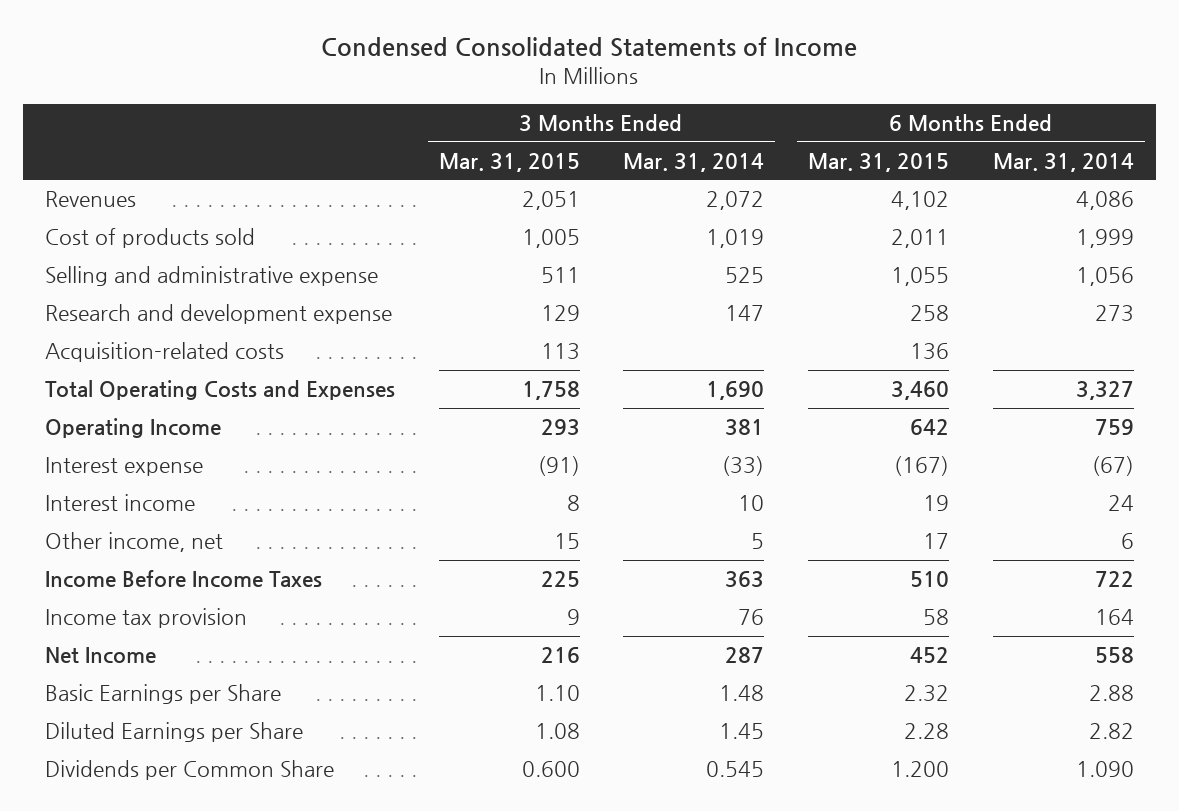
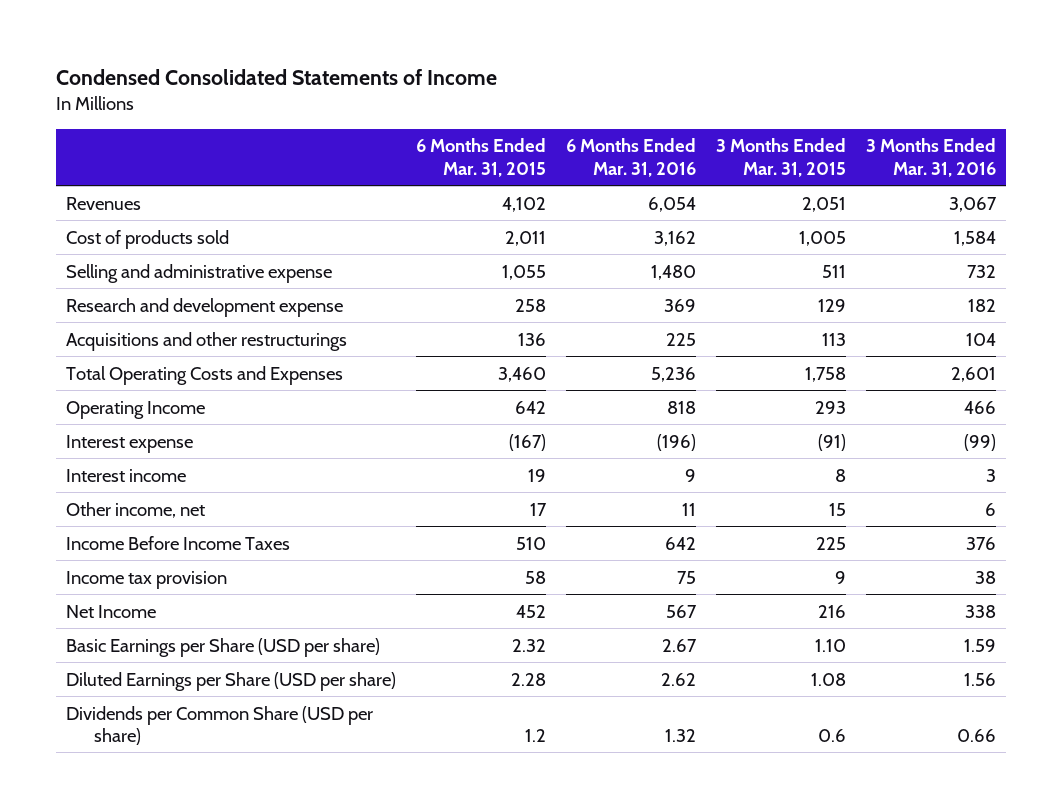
[623,152,765,172] Mar. 31, 2014 -> none
[992,152,1134,172] Mar. 31, 2014 -> none
none -> [565,138,696,177] 6 Months Ended Mar. 31, 2016
none -> [865,138,996,177] 3 Months Ended Mar. 31, 2016
[44,342,284,363] Acquisition-related costs -> [65,331,347,351] Acquisitions and other restructurings
[44,684,281,705] Basic Earnings per Share -> [65,637,380,657] Basic Earnings per Share (USD per share)
[44,722,303,743] Diluted Earnings per Share -> [65,671,396,691] Diluted Earnings per Share (USD per share)
[44,760,334,781] Dividends per Common Share -> [65,705,373,745] Dividends per Common Share (USD per share)
[521,761,580,778] 0.600 -> [817,728,846,742] 0.6
[890,761,949,778] 1.200 -> [524,728,546,742] 1.2

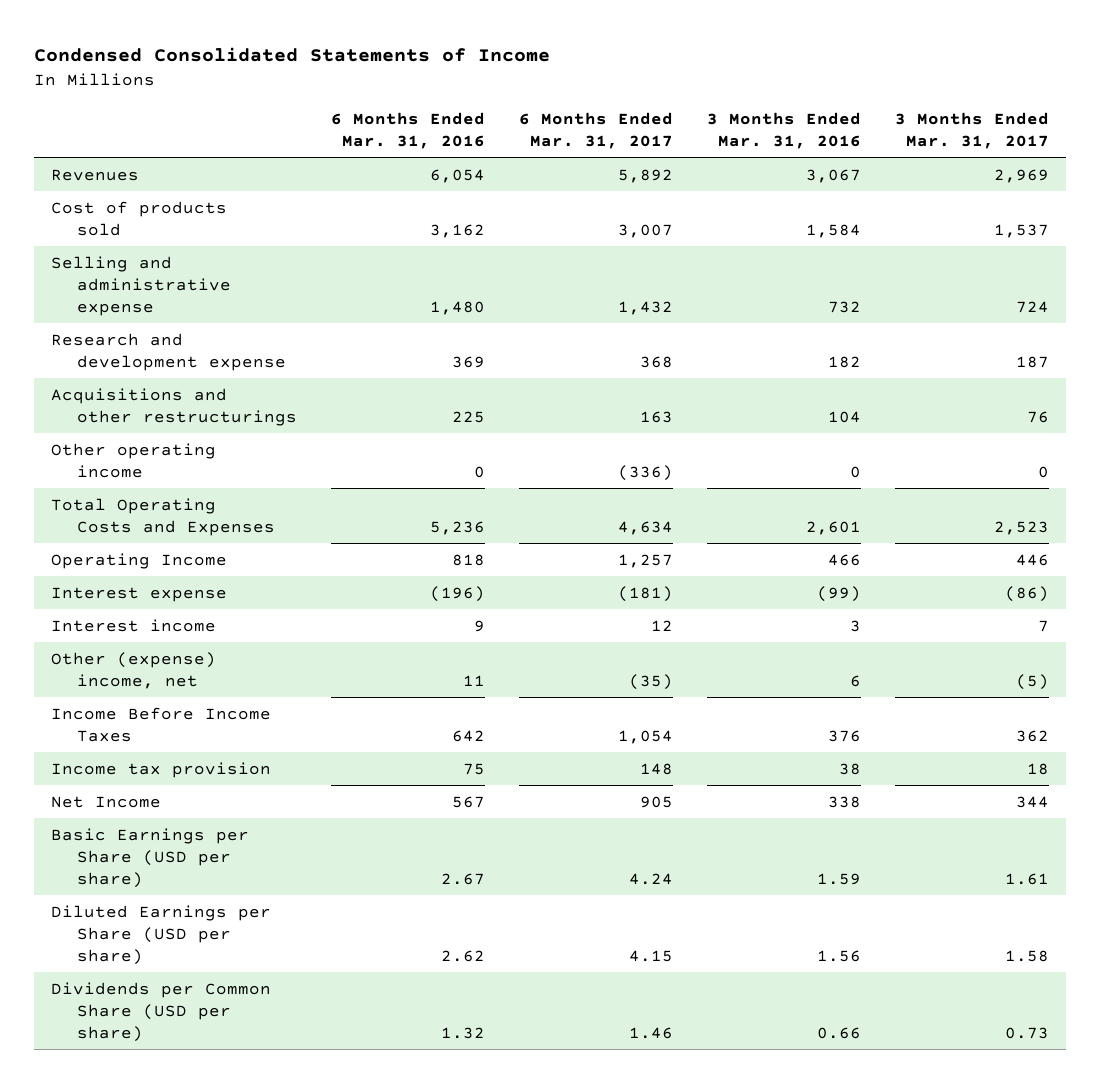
[415,138,546,177] 6 Months Ended Mar. 31, 2015 -> none
[715,138,846,177] 3 Months Ended Mar. 31, 2015 -> none
none -> [518,111,673,149] 6 Months Ended Mar. 31, 2017
none -> [894,111,1049,149] 3 Months Ended Mar. 31, 2017
none -> [51,442,217,478] Other operating income
[65,501,205,518] Other income, net -> [51,651,217,689] Other (expense) income, net

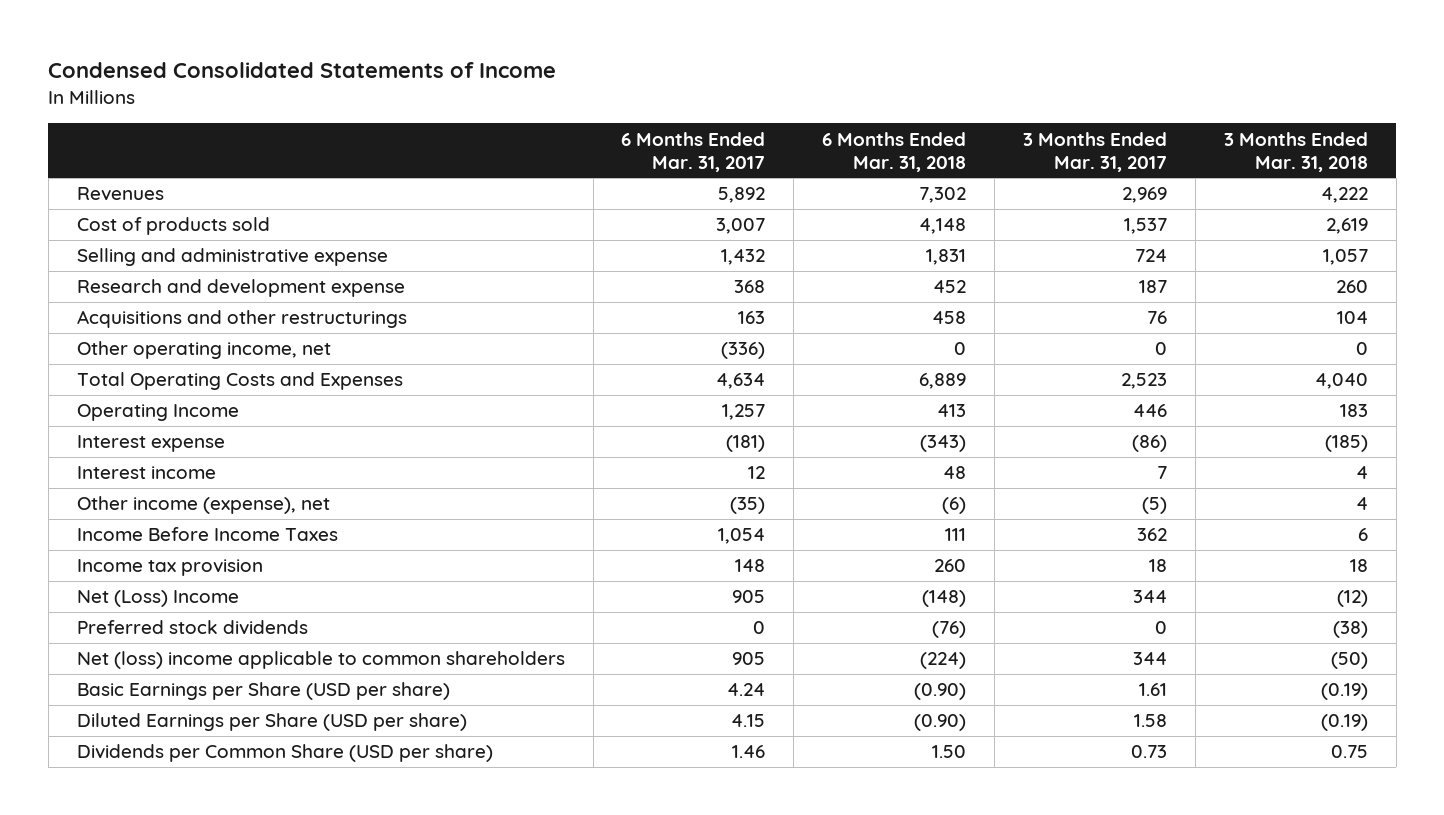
[331,111,486,149] 6 Months Ended Mar. 31, 2016 -> none
[706,111,861,149] 3 Months Ended Mar. 31, 2016 -> none
none -> [822,131,967,172] 6 Months Ended Mar. 31, 2018
none -> [1223,131,1368,172] 3 Months Ended Mar. 31, 2018
[51,442,217,478] Other operating income -> [76,341,331,360] Other operating income, net
[51,651,217,689] Other (expense) income, net -> [76,496,330,515] Other income (expense), net
[51,795,162,808] Net Income -> [76,590,239,608] Net (Loss) Income
none -> [76,620,308,636] Preferred stock dividends
none -> [76,651,565,670] Net (loss) income applicable to common shareholders

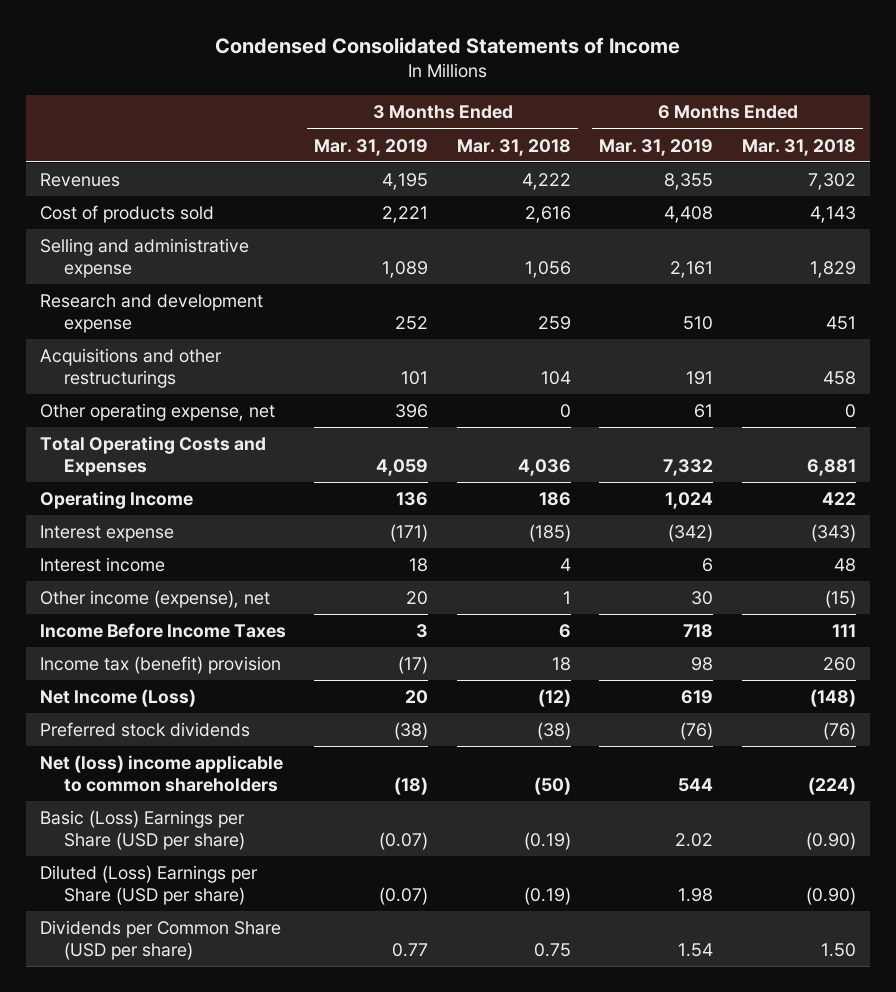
[621,131,766,172] 6 Months Ended Mar. 31, 2017 -> none
[1022,131,1167,172] 3 Months Ended Mar. 31, 2017 -> none
none -> [314,138,429,156] Mar. 31, 2019
none -> [599,138,714,156] Mar. 31, 2019
[919,218,967,235] 4,148 -> [809,206,856,224] 4,143
[1325,218,1368,235] 2,619 -> [524,206,571,224] 2,616
[926,249,967,266] 1,831 -> [809,260,856,278] 1,829
[1322,249,1368,266] 1,057 -> [524,260,571,278] 1,056
[933,280,967,294] 452 -> [825,315,856,330] 451
[1335,280,1368,294] 260 -> [537,315,571,330] 259
[76,341,331,360] Other operating income, net -> [39,403,275,422] Other operating expense, net
[919,373,967,390] 6,889 -> [806,458,856,476] 6,881
[1314,373,1368,390] 4,040 -> [517,458,571,476] 4,036
[937,404,967,418] 413 -> [821,492,856,506] 422
[1339,404,1368,418] 183 -> [538,492,571,507] 186
[942,497,967,515] (6) -> [824,590,856,609] (15)
[1355,497,1368,511] 4 -> [562,591,571,605] 1
[76,559,263,577] Income tax provision -> [39,656,281,675] Income tax (benefit) provision
[76,590,239,608] Net (Loss) Income -> [39,689,196,708] Net Income (Loss)
[76,682,450,701] Basic Earnings per Share (USD per share) -> [39,810,246,850] Basic (Loss) Earnings per Share (USD per share)
[76,713,467,732] Diluted Earnings per Share (USD per share) -> [39,865,258,905] Diluted (Loss) Earnings per Share (USD per share)

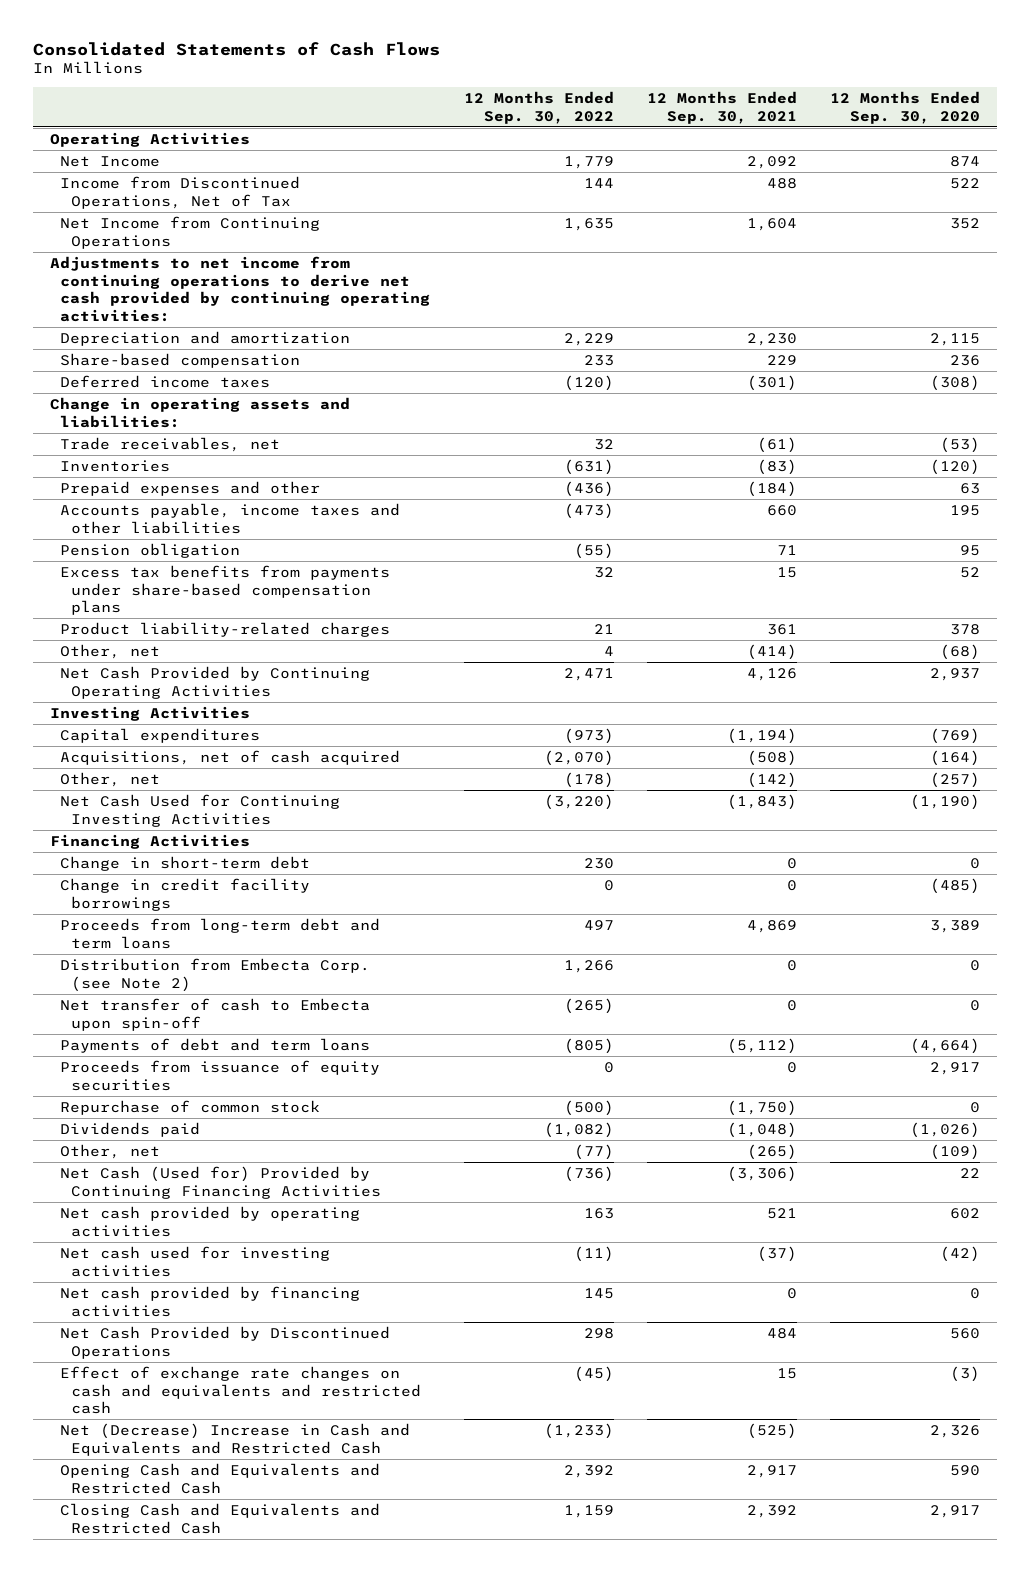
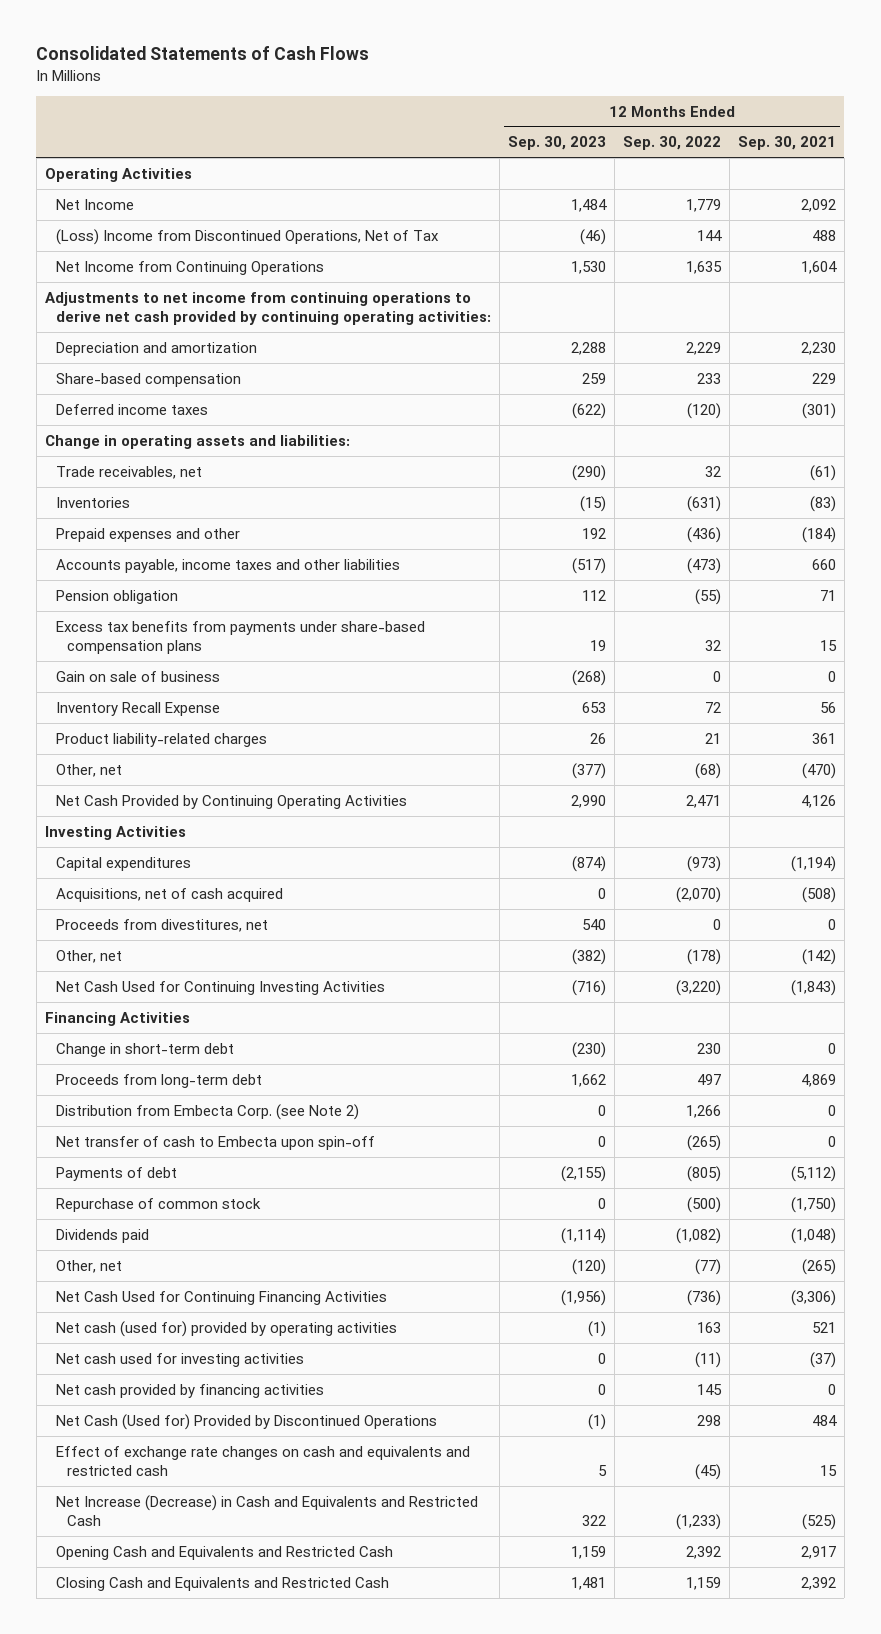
[830,91,981,124] 12 Months Ended Sep. 30, 2020 -> none
none -> [507,136,606,151] Sep. 30, 2023
[60,175,301,209] Income from Discontinued Operations, Net of Tax -> [55,228,439,245] (Loss) Income from Discontinued Operations, Net of Tax
none -> [55,670,220,682] Gain on sale of business
none -> [55,701,220,716] Inventory Recall Expense
[603,645,614,656] 4 -> [694,762,721,779] (68)
[746,643,797,660] (414) -> [801,762,836,779] (470)
none -> [55,918,268,932] Proceeds from divestitures, net
[60,877,311,911] Change in credit facility borrowings -> none
[60,917,381,949] Proceeds from long-term debt and term loans -> [55,1073,262,1088] Proceeds from long-term debt
[60,1059,381,1091] Proceeds from issuance of equity securities -> none
[60,1037,371,1053] Payments of debt and term loans -> [55,1166,177,1181] Payments of debt
[60,1165,382,1199] Net Cash (Used for) Provided by Continuing Financing Activities -> [55,1290,387,1305] Net Cash Used for Continuing Financing Activities
[60,1205,361,1237] Net cash provided by operating activities -> [55,1320,397,1337] Net cash (used for) provided by operating activities
[60,1325,391,1359] Net Cash Provided by Discontinued Operations -> [55,1413,437,1430] Net Cash (Used for) Provided by Discontinued Operations
[60,1422,411,1456] Net (Decrease) Increase in Cash and Equivalents and Restricted Cash -> [55,1494,478,1526] Net Increase (Decrease) in Cash and Equivalents and Restricted Cash

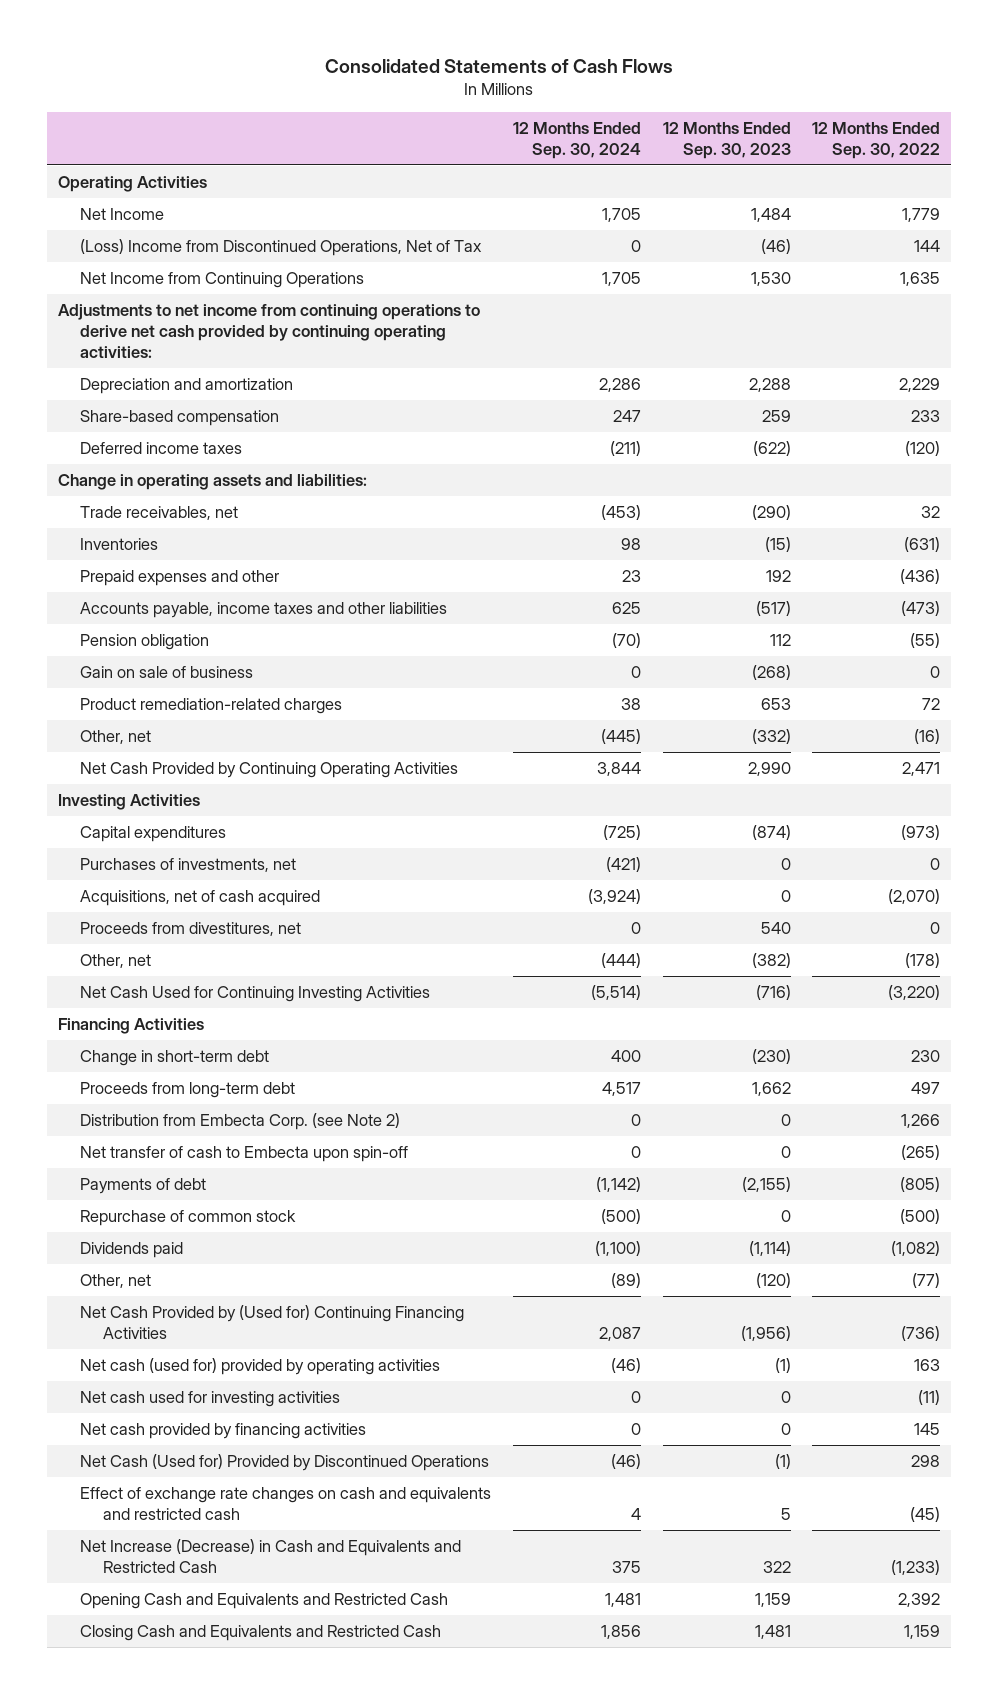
[737,136,836,151] Sep. 30, 2021 -> none
none -> [513,121,642,159] 12 Months Ended Sep. 30, 2024
[55,620,425,654] Excess tax benefits from payments under share-based compensation plans -> none
[55,732,267,747] Product liability-related charges -> none
[55,701,220,716] Inventory Recall Expense -> [80,697,343,714] Product remediation-related charges
[571,762,606,779] (377) -> [751,728,791,744] (332)
[694,762,721,779] (68) -> [914,728,941,744] (16)
none -> [80,857,297,872] Purchases of investments, net
[55,1290,387,1305] Net Cash Used for Continuing Financing Activities -> [80,1304,465,1340] Net Cash Provided by (Used for) Continuing Financing Activities

